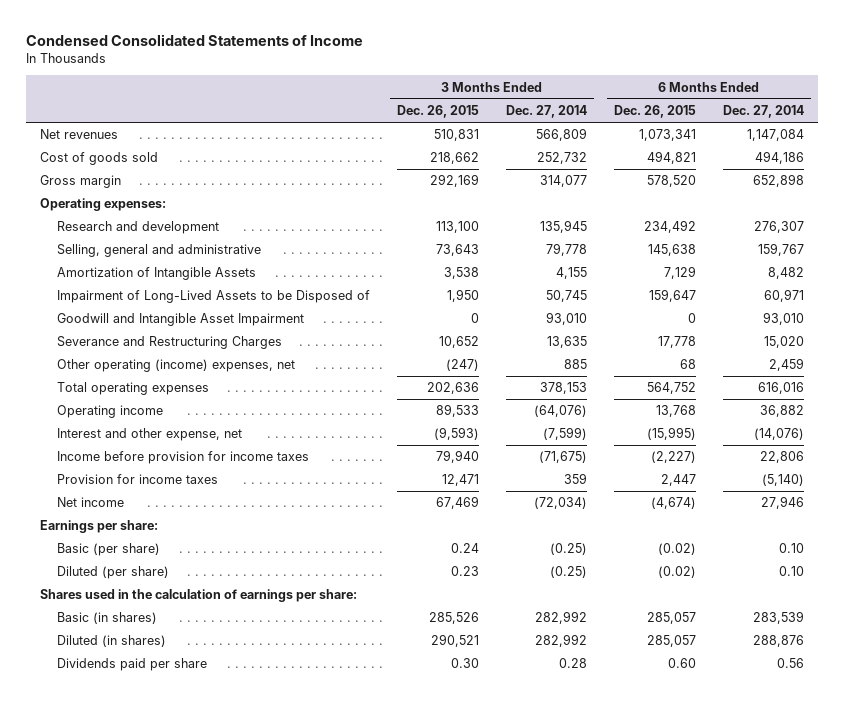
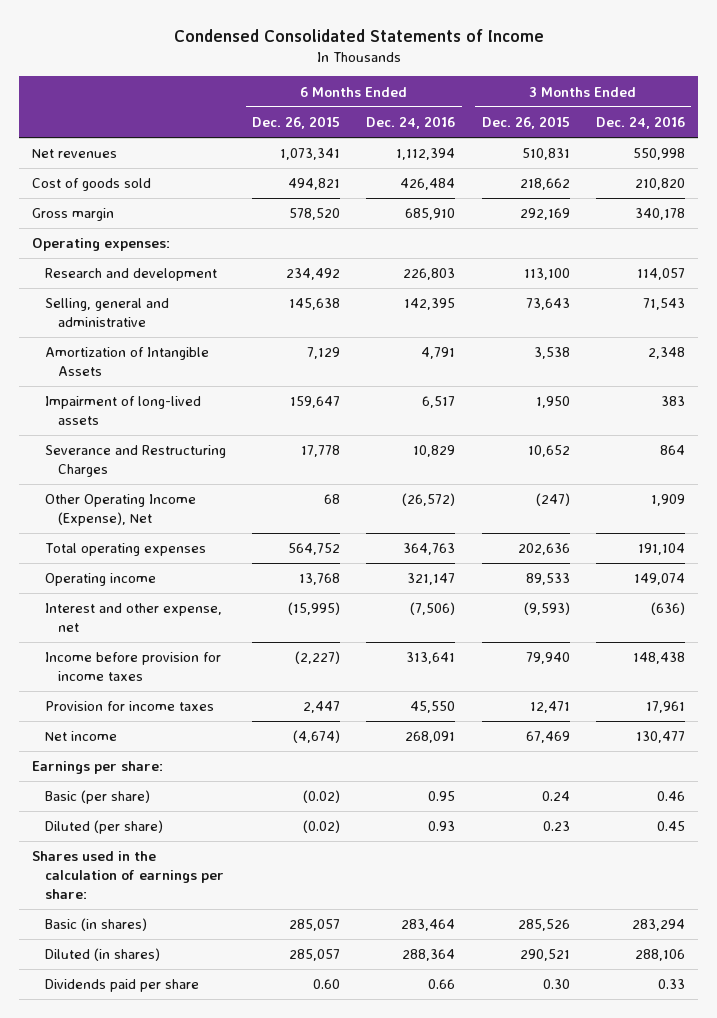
[505,105,587,119] Dec. 27, 2014 -> none
[723,105,805,119] Dec. 27, 2014 -> none
none -> [366,116,456,130] Dec. 24, 2016
none -> [595,116,685,130] Dec. 24, 2016
[56,313,304,327] Goodwill and Intangible Asset Impairment -> none
[56,290,370,304] Impairment of Long-Lived Assets to be Disposed of -> [45,396,202,426] Impairment of long-lived assets
[56,359,295,373] Other operating (income) expenses, net -> [45,494,197,527] Other Operating Income (Expense), Net

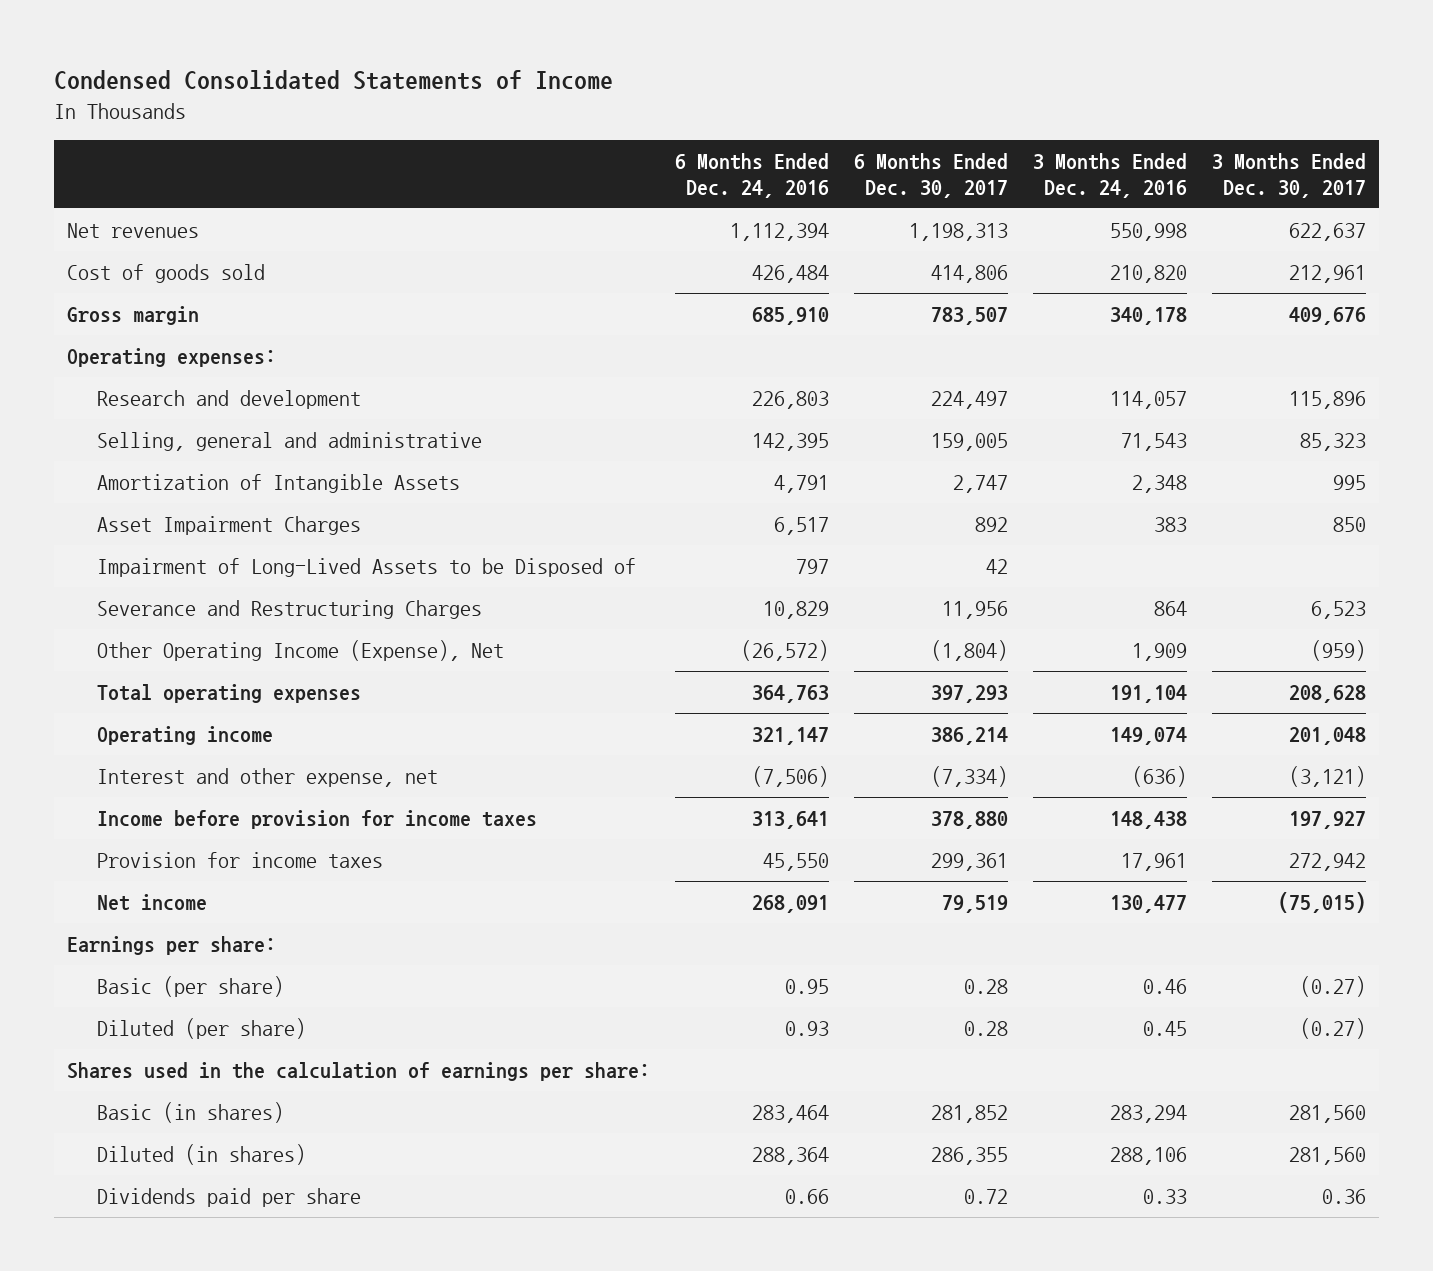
[252,116,341,130] Dec. 26, 2015 -> none
[481,116,570,130] Dec. 26, 2015 -> none
none -> [853,153,1008,198] 6 Months Ended Dec. 30, 2017
none -> [1212,153,1367,198] 3 Months Ended Dec. 30, 2017
[45,396,202,426] Impairment of long-lived assets -> [97,516,362,536] Asset Impairment Charges
none -> [97,558,637,578] Impairment of Long-Lived Assets to be Disposed of

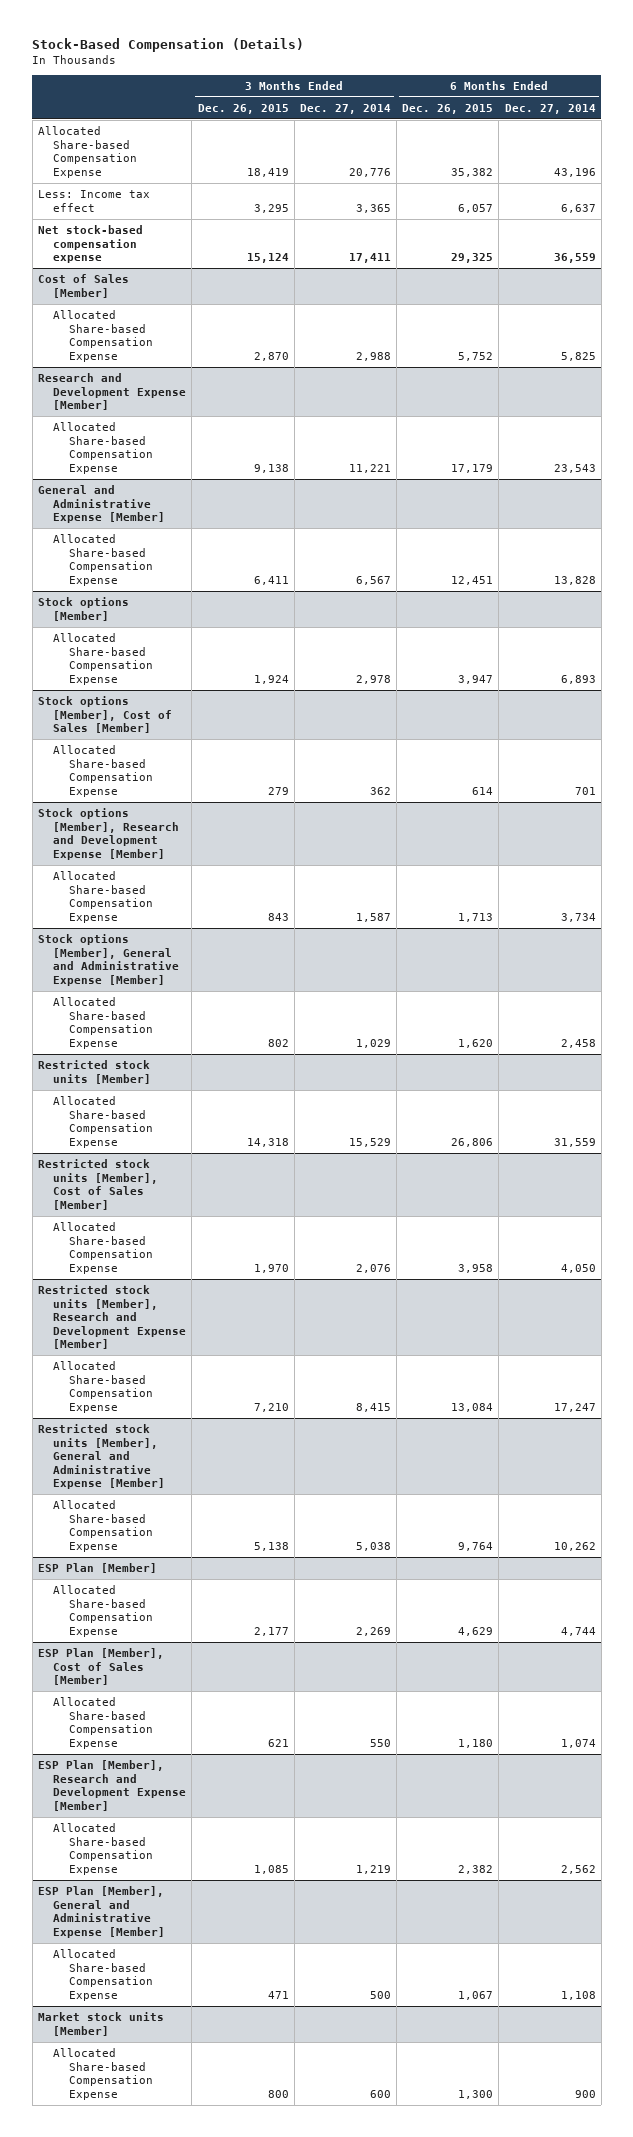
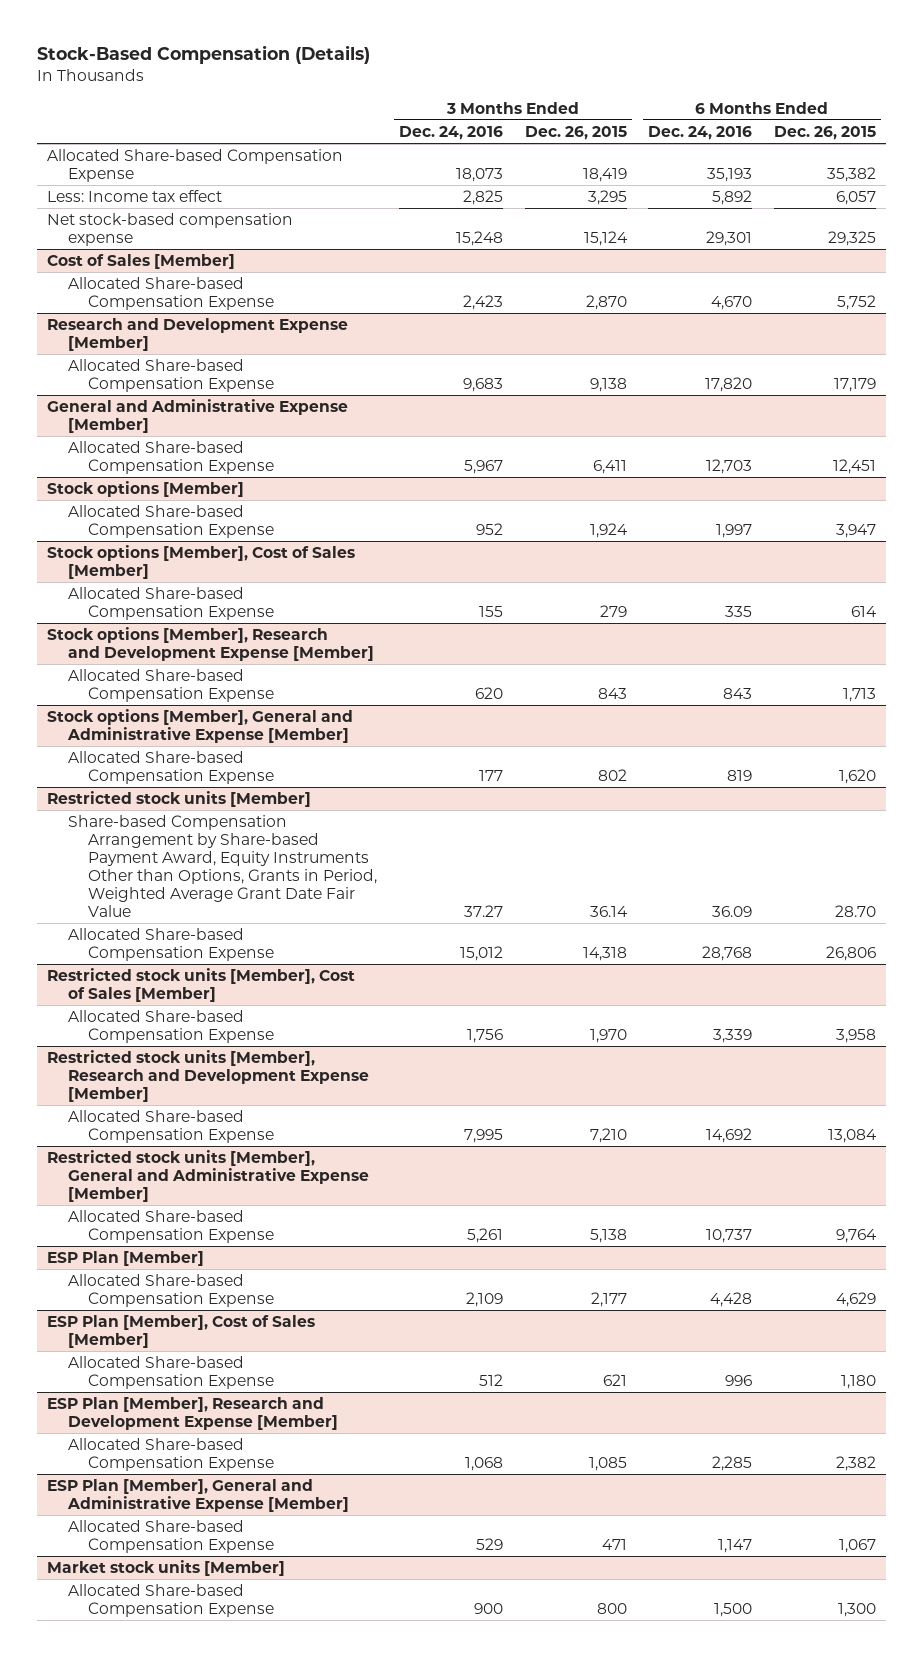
[299,103,391,114] Dec. 27, 2014 -> none
[504,103,596,114] Dec. 27, 2014 -> none
none -> [398,125,503,140] Dec. 24, 2016
none -> [648,125,753,140] Dec. 24, 2016
none -> [67,815,378,917] Share-based Compensation Arrangement by Share-based Payment Award, Equity Instruments Other than Options, Grants in Period, Weighted Average Grant Date Fair Value

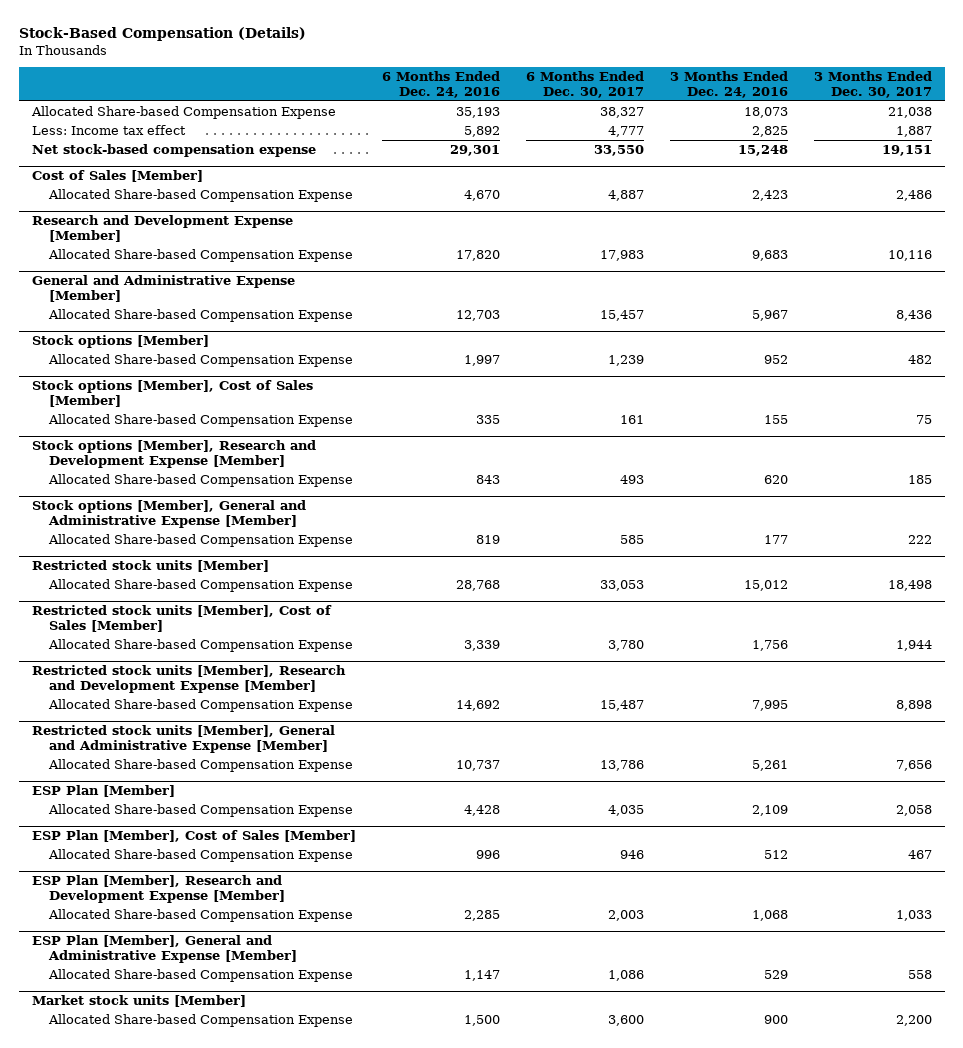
[524,125,627,140] Dec. 26, 2015 -> none
[773,125,876,140] Dec. 26, 2015 -> none
none -> [525,70,644,98] 6 Months Ended Dec. 30, 2017
none -> [813,70,932,98] 3 Months Ended Dec. 30, 2017
[67,815,378,917] Share-based Compensation Arrangement by Share-based Payment Award, Equity Instruments Other than Options, Grants in Period, Weighted Average Grant Date Fair Value -> none

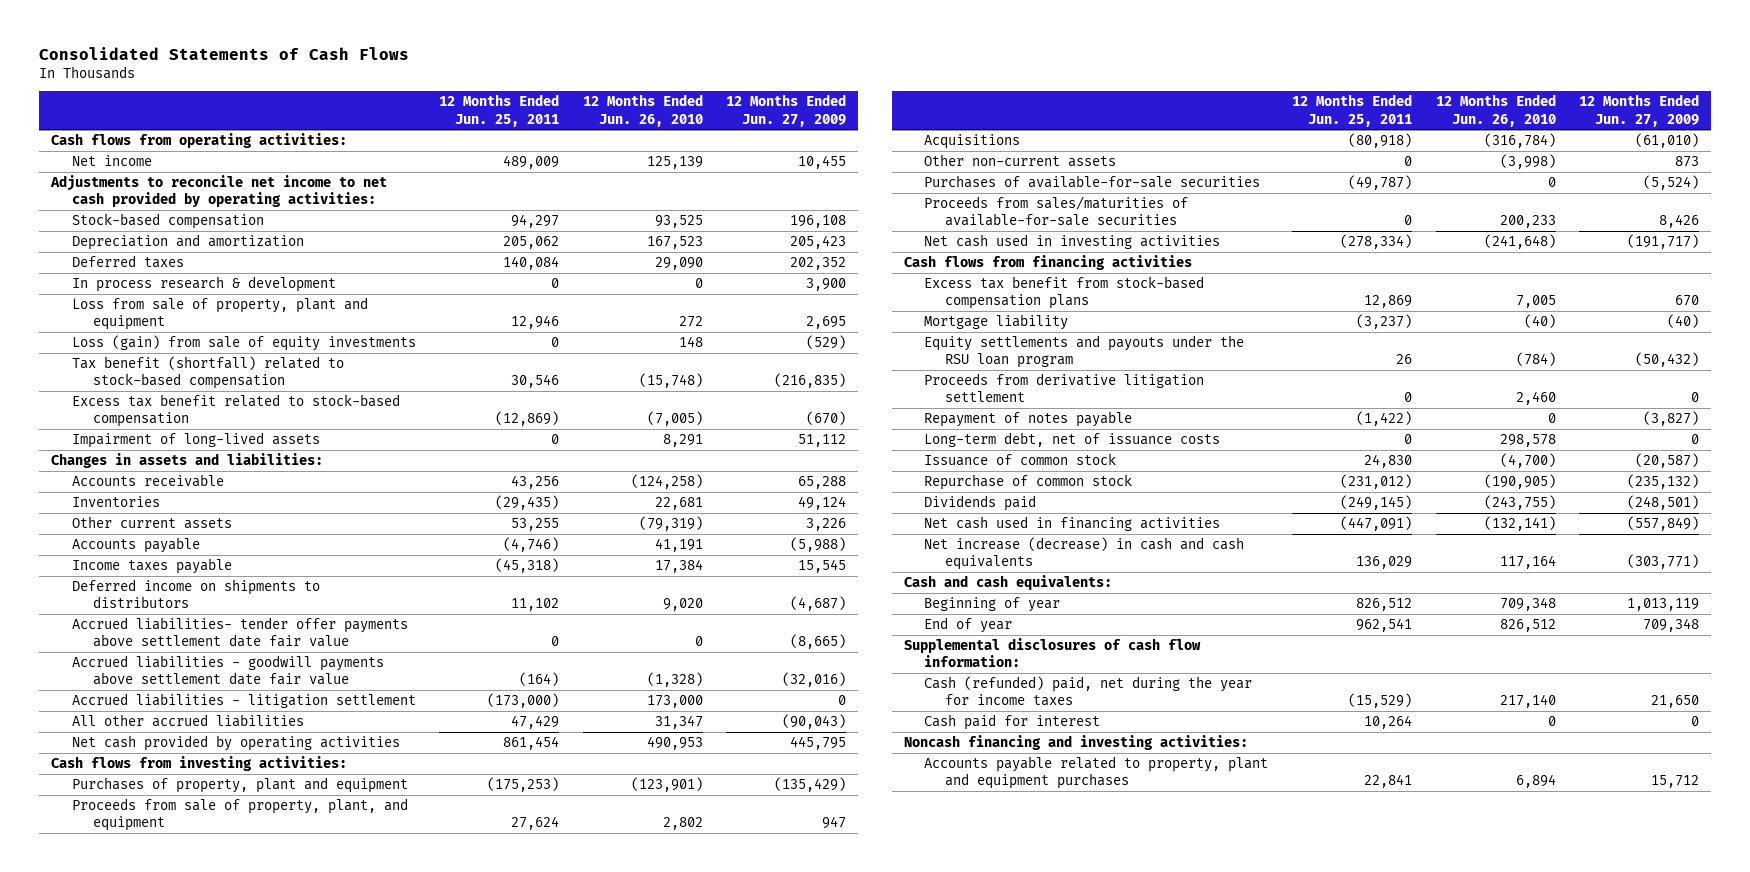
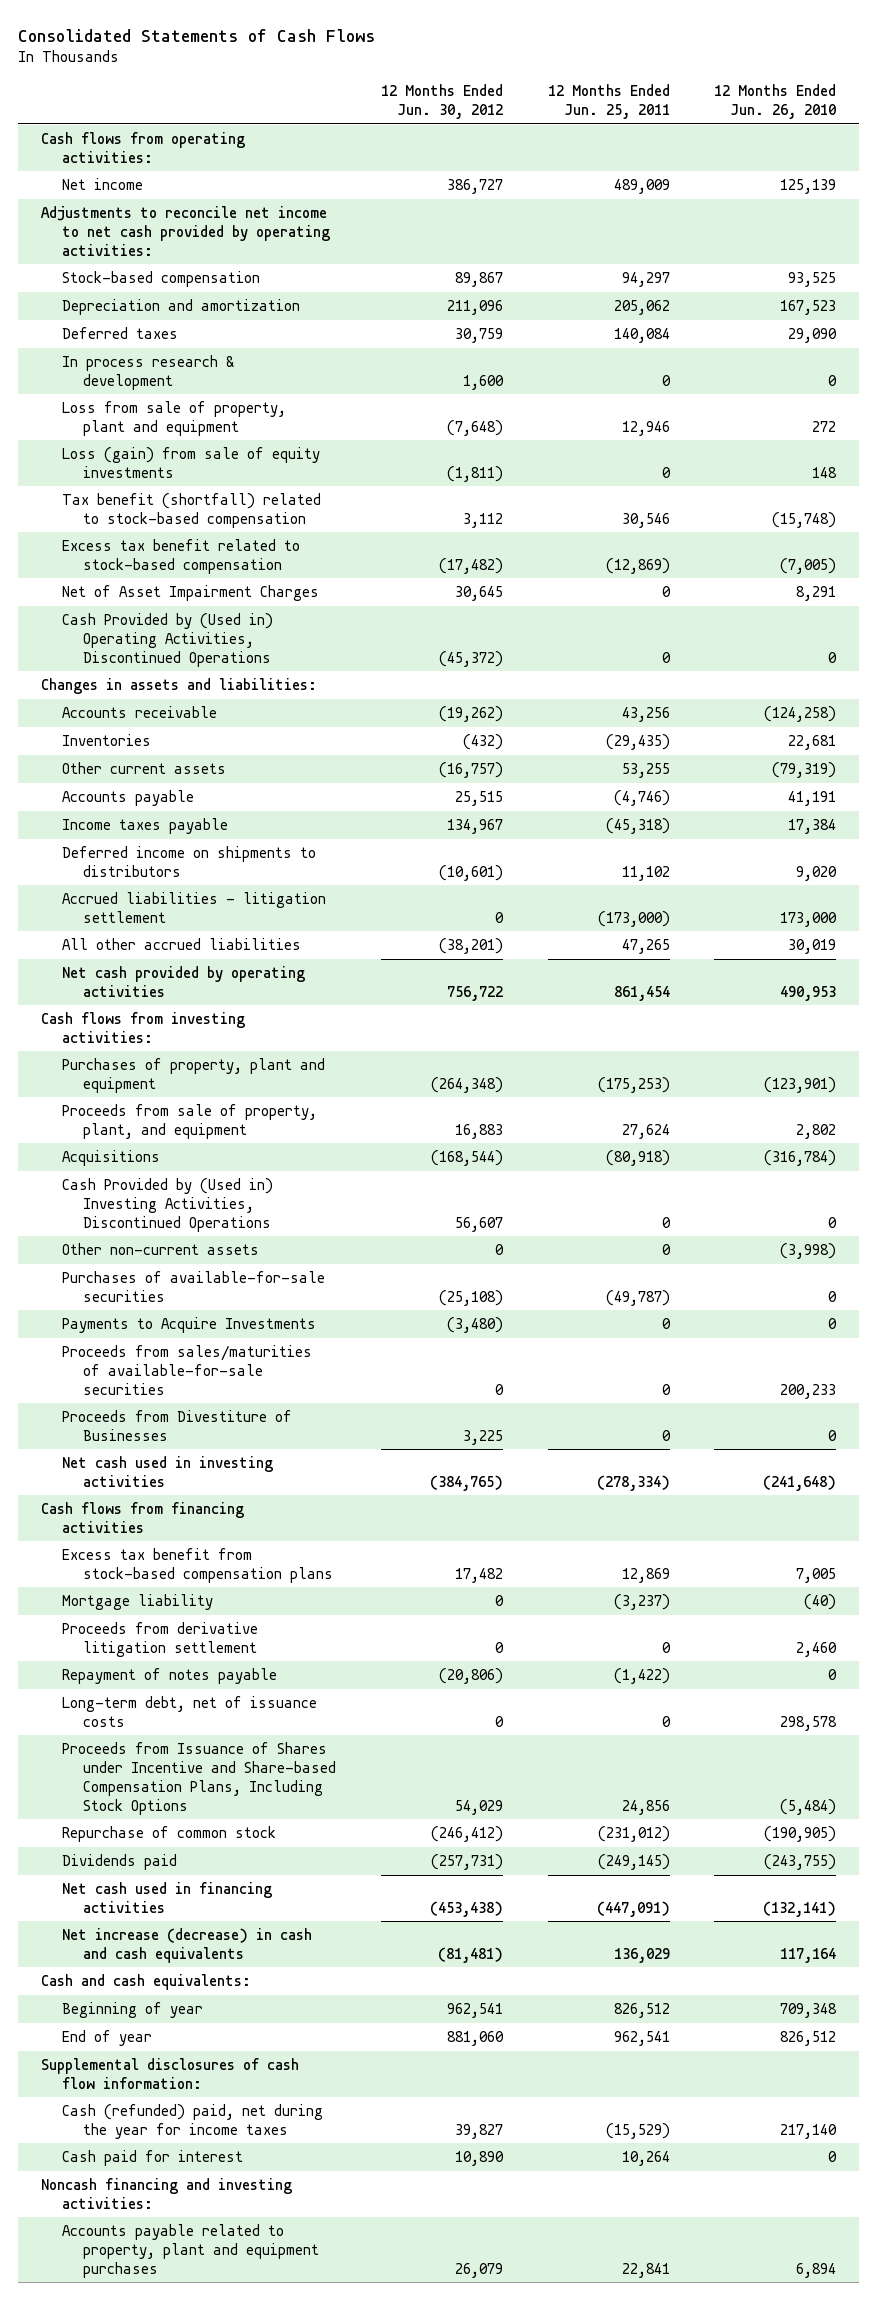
[726,94,847,127] 12 Months Ended Jun. 27, 2009 -> none
none -> [380,84,503,120] 12 Months Ended Jun. 30, 2012
[71,432,320,449] Impairment of long-lived assets -> [62,585,320,602] Net of Asset Impairment Charges
none -> [62,613,274,667] Cash Provided by (Used in) Operating Activities, Discontinued Operations
[71,617,408,648] Accrued liabilities- tender offer payments above settlement date fair value -> none
[71,655,384,686] Accrued liabilities - goodwill payments above settlement date fair value -> none
[511,715,560,730] 47,429 -> [621,939,670,955] 47,265
[654,715,703,730] 31,347 -> [788,939,837,955] 30,019
none -> [62,1178,274,1232] Cash Provided by (Used in) Investing Activities, Discontinued Operations
none -> [62,1317,317,1334] Payments to Acquire Investments
none -> [62,1410,293,1441] Proceeds from Divestiture of Businesses
[924,335,1245,369] Equity settlements and payouts under the RSU loan program -> none
[924,453,1117,467] Issuance of common stock -> none
none -> [62,1742,337,1815] Proceeds from Issuance of Shares under Incentive and Share-based Compensation Plans, Including Stock Options

